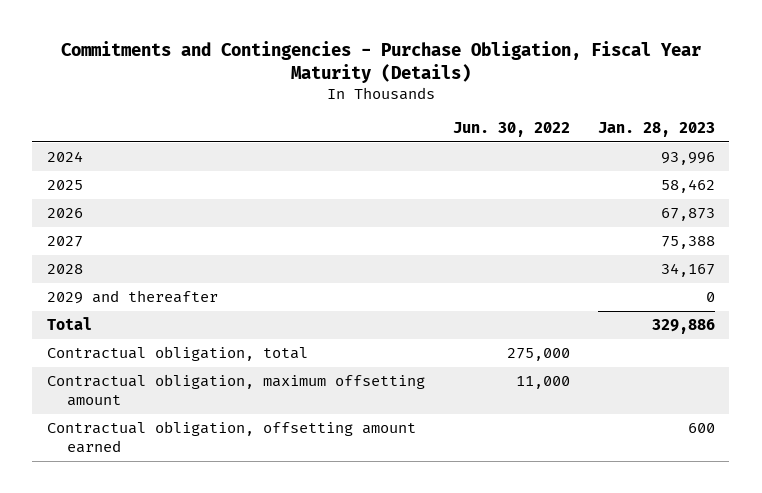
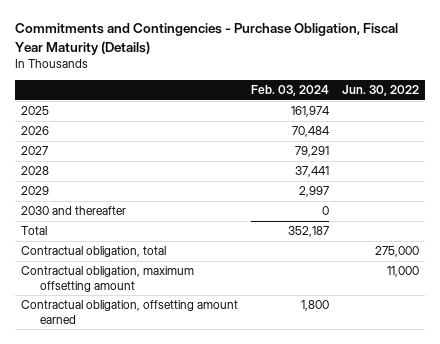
[598,122,716,138] Jan. 28, 2023 -> none
none -> [250,85,329,97] Feb. 03, 2024
[46,151,83,163] 2024 -> none
none -> [20,186,49,196] 2029
[46,290,218,305] 2029 and thereafter -> [20,206,126,216] 2030 and thereafter

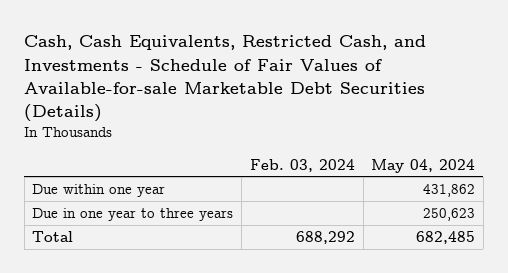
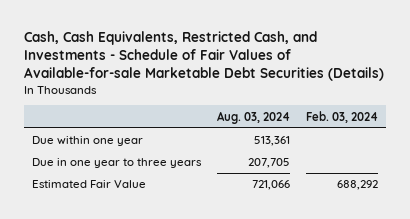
[371,158,476,173] May 04, 2024 -> none
none -> [217,110,291,124] Aug. 03, 2024
[32,231,74,243] Total -> [31,180,146,189] Estimated Fair Value

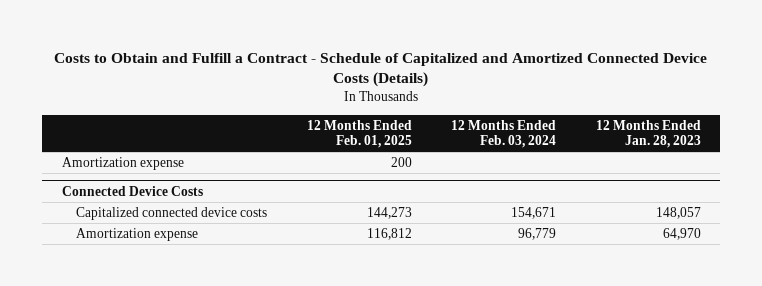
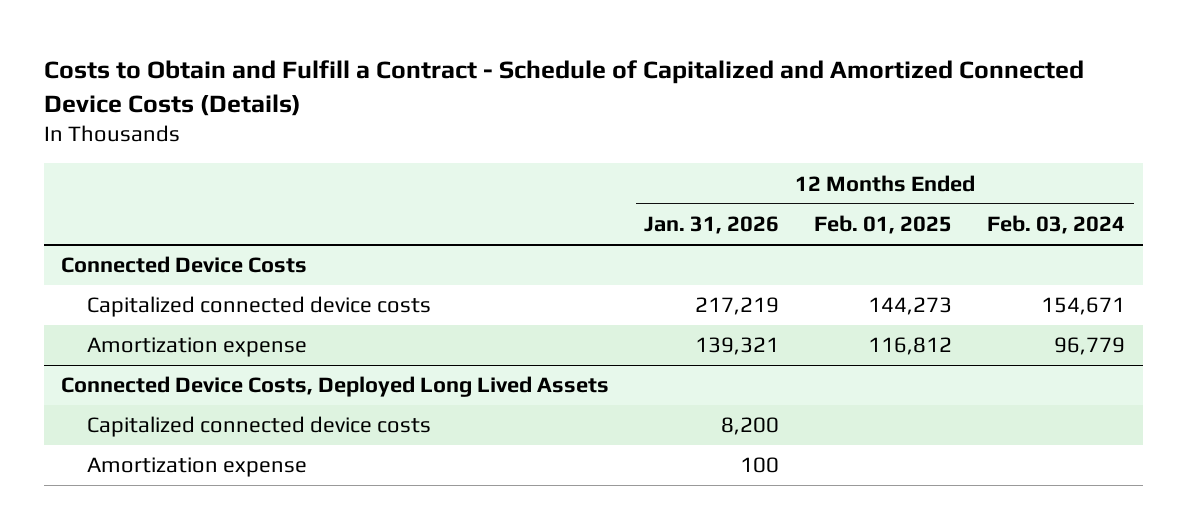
[595,119,701,149] 12 Months Ended Jan. 28, 2023 -> none
none -> [644,216,780,235] Jan. 31, 2026
[61,156,184,170] Amortization expense -> none
none -> [61,376,610,398] Connected Device Costs, Deployed Long Lived Assets
none -> [86,416,431,438] Capitalized connected device costs
none -> [86,457,307,478] Amortization expense

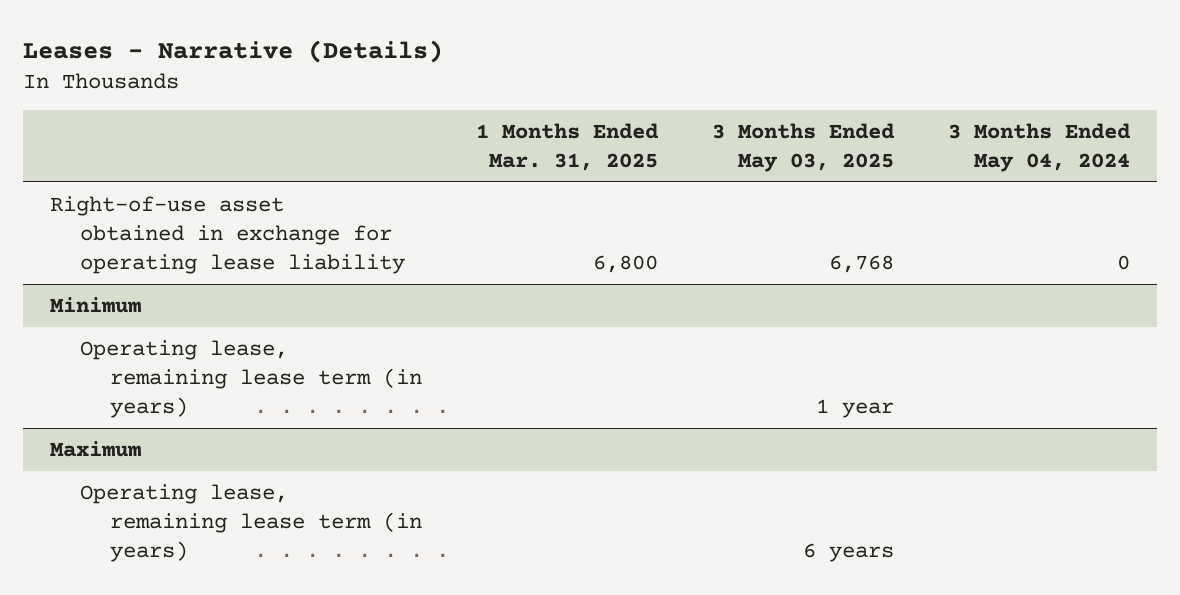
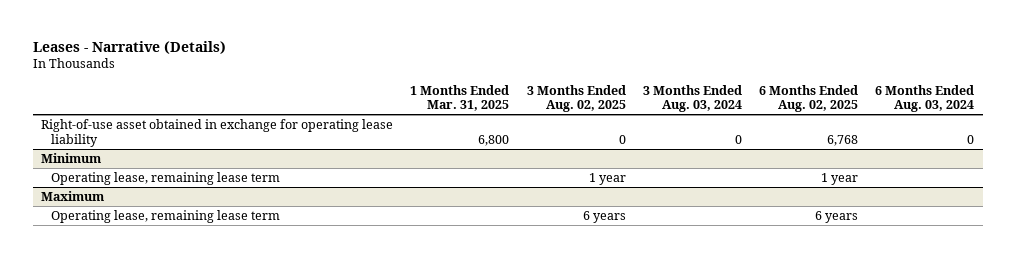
[711,123,895,172] 3 Months Ended May 03, 2025 -> none
[947,123,1131,172] 3 Months Ended May 04, 2024 -> none
none -> [526,84,626,113] 3 Months Ended Aug. 02, 2025
none -> [642,84,742,113] 3 Months Ended Aug. 03, 2024
none -> [759,84,859,113] 6 Months Ended Aug. 02, 2025
none -> [875,84,975,113] 6 Months Ended Aug. 03, 2024
[79,339,423,418] Operating lease, remaining lease term (in years) -> [50,171,280,185] Operating lease, remaining lease term
[79,483,423,562] Operating lease, remaining lease term (in years) -> [50,209,280,223] Operating lease, remaining lease term

